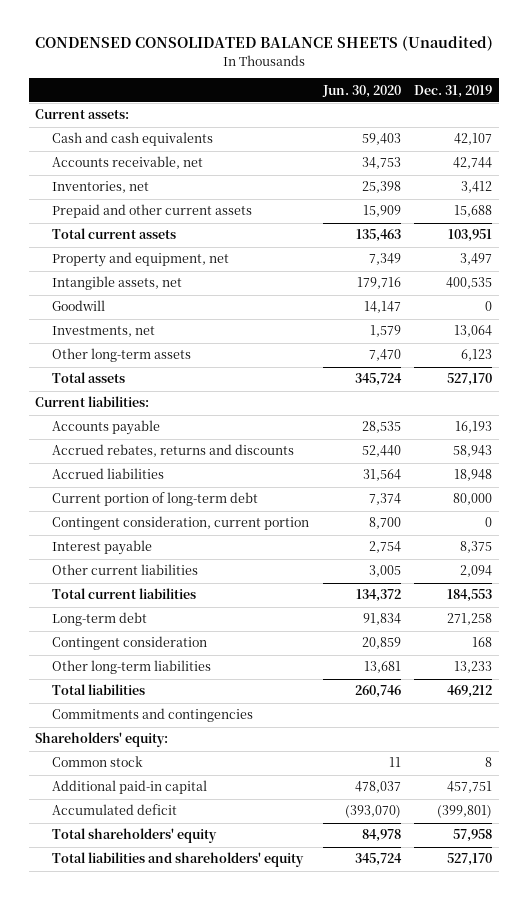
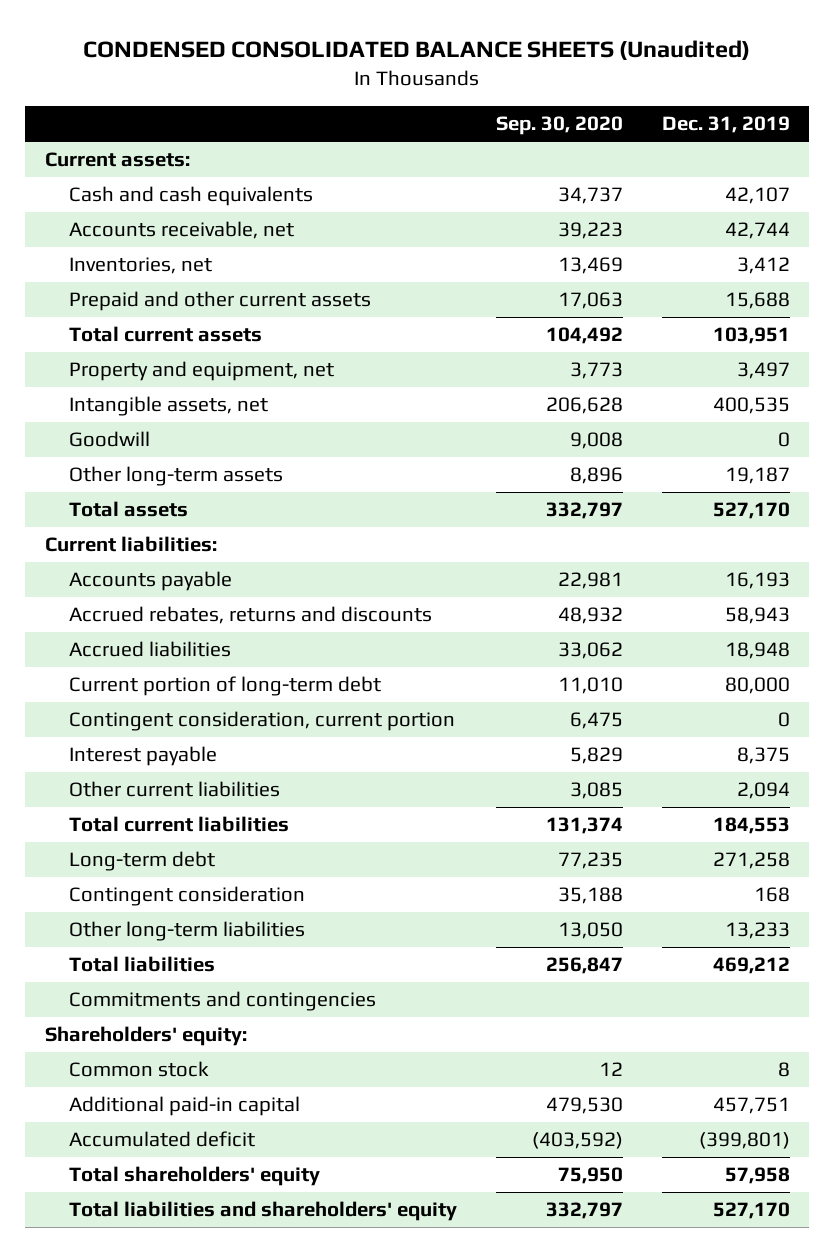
[321,84,401,98] Jun. 30, 2020 -> none
none -> [496,116,624,136] Sep. 30, 2020
[51,326,155,338] Investments, net -> none
[461,349,493,362] 6,123 -> [724,467,790,485] 19,187

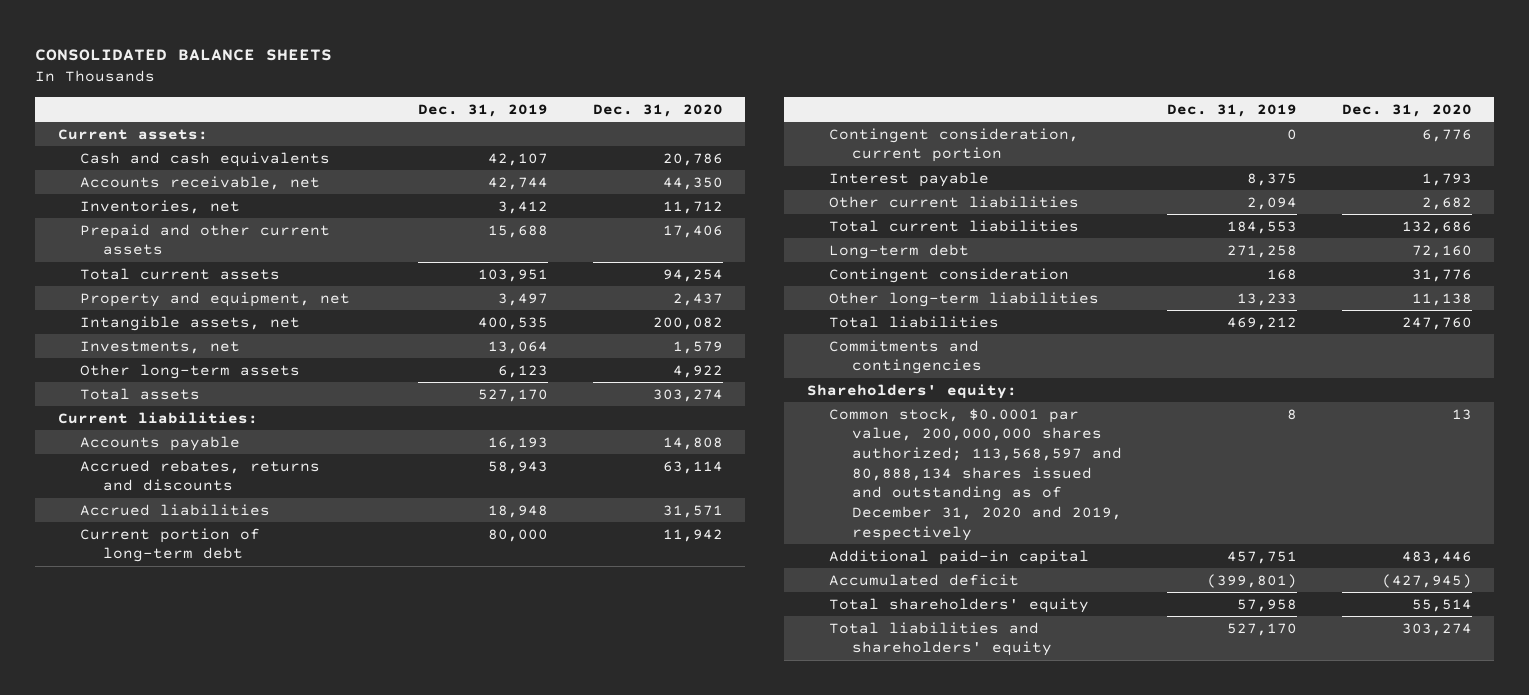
[83,40,751,61] CONDENSED CONSOLIDATED BALANCE SHEETS (Unaudited) -> [35,49,333,62] CONSOLIDATED BALANCE SHEETS
[496,116,624,136] Sep. 30, 2020 -> none
none -> [592,103,723,117] Dec. 31, 2020
[69,431,151,448] Goodwill -> none
none -> [80,340,241,354] Investments, net
[724,467,790,485] 19,187 -> [497,364,548,378] 6,123
[69,1061,210,1078] Common stock -> [829,407,1122,541] Common stock, $0.0001 par value, 200,000,000 shares authorized; 113,568,597 and 80,888,134 shares issued and outstanding as of December 31, 2020 and 2019, respectively

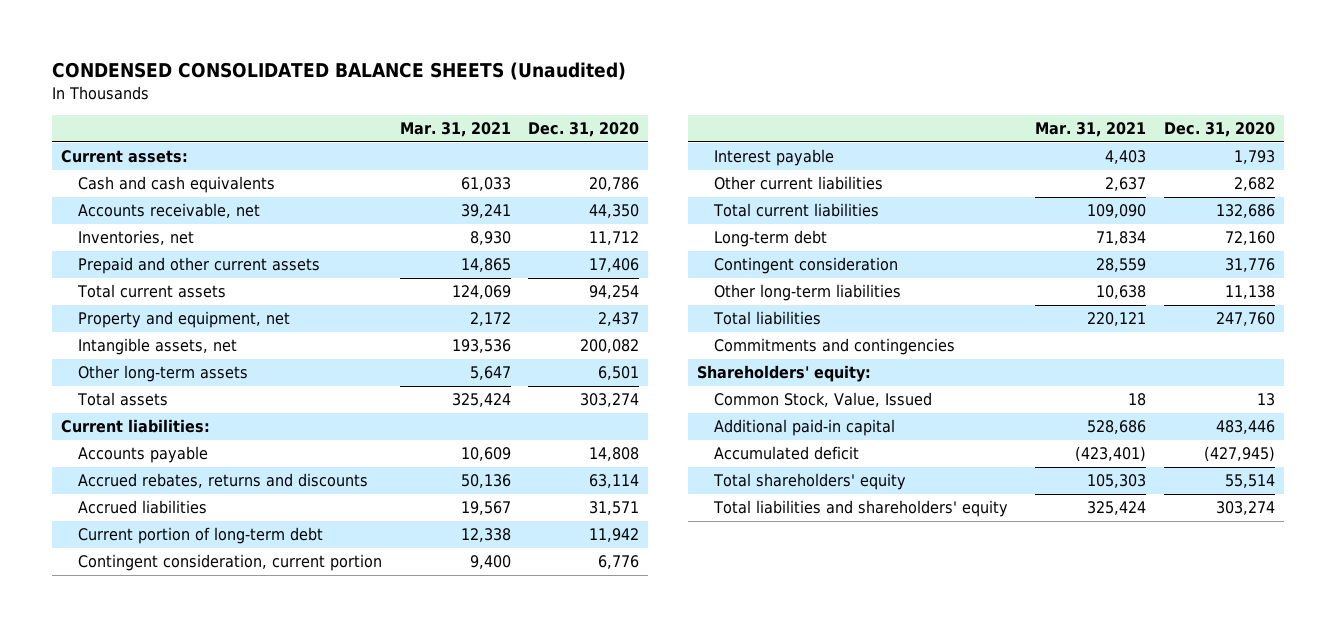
[35,49,333,62] CONSOLIDATED BALANCE SHEETS -> [52,62,627,81] CONDENSED CONSOLIDATED BALANCE SHEETS (Unaudited)
[417,103,548,117] Dec. 31, 2019 -> none
none -> [399,122,511,138] Mar. 31, 2021
[80,340,241,354] Investments, net -> none
[672,364,723,378] 4,922 -> [597,366,639,381] 6,501
[829,407,1122,541] Common stock, $0.0001 par value, 200,000,000 shares authorized; 113,568,597 and 80,888,134 shares issued and outstanding as of December 31, 2020 and 2019, respectively -> [714,392,933,408] Common Stock, Value, Issued

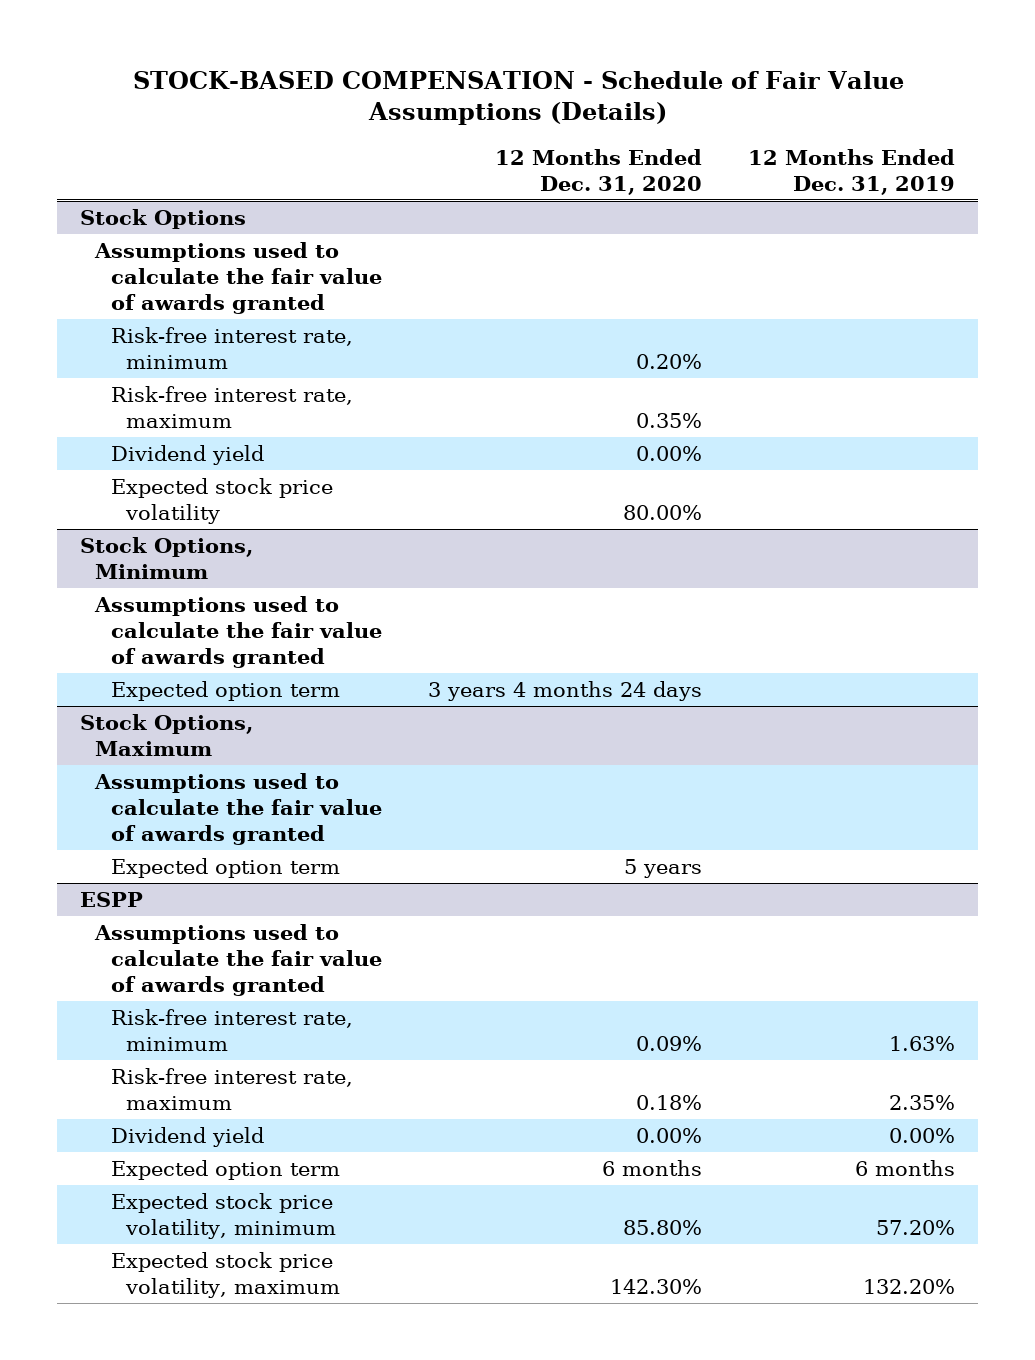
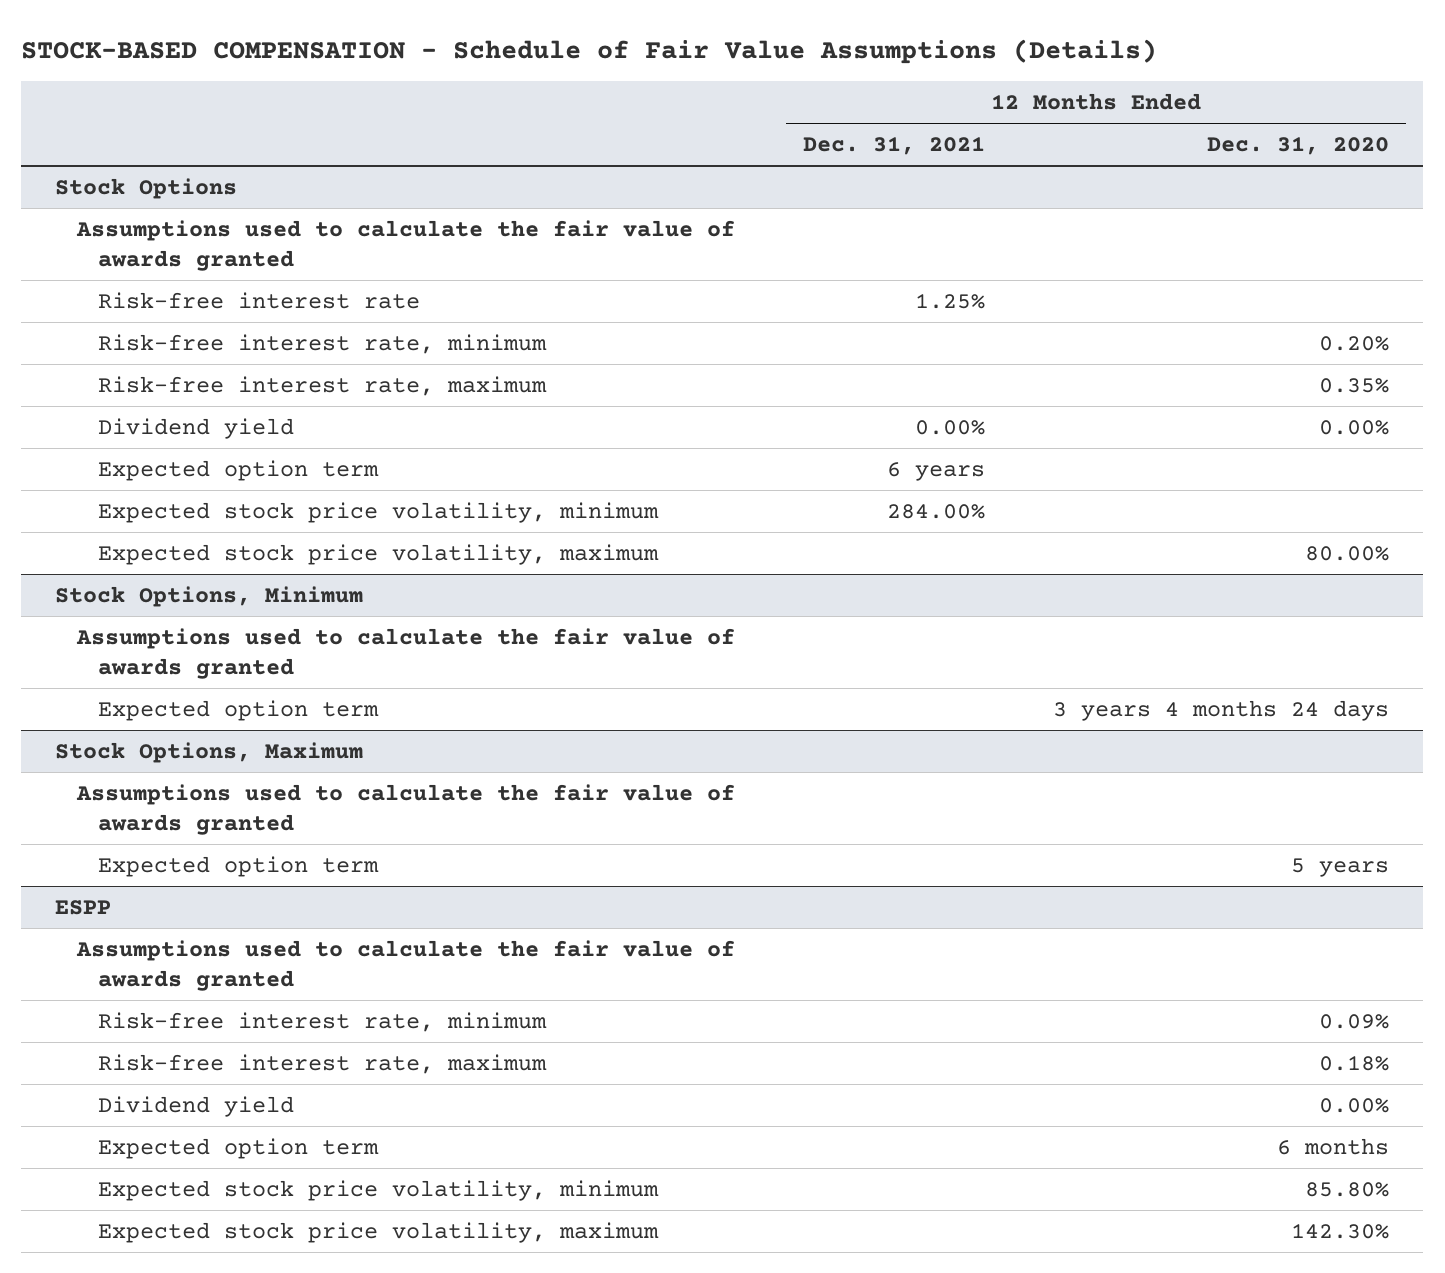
[748,148,956,195] 12 Months Ended Dec. 31, 2019 -> none
none -> [803,136,986,156] Dec. 31, 2021
none -> [98,291,421,309] Risk-free interest rate
none -> [98,459,380,481] Expected option term
none -> [98,501,660,523] Expected stock price volatility, minimum
[110,477,333,524] Expected stock price volatility -> [98,543,660,565] Expected stock price volatility, maximum

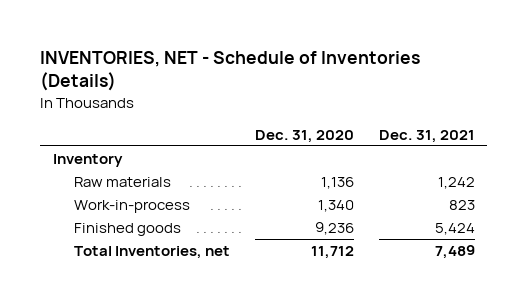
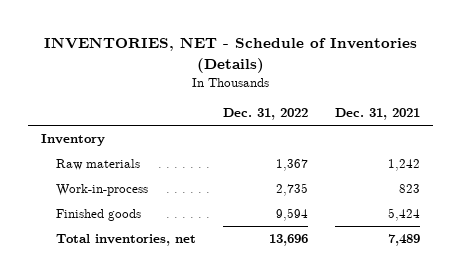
[254,129,354,143] Dec. 31, 2020 -> none
none -> [223,108,309,121] Dec. 31, 2022
[73,245,230,259] Total Inventories, net -> [56,234,197,247] Total inventories, net

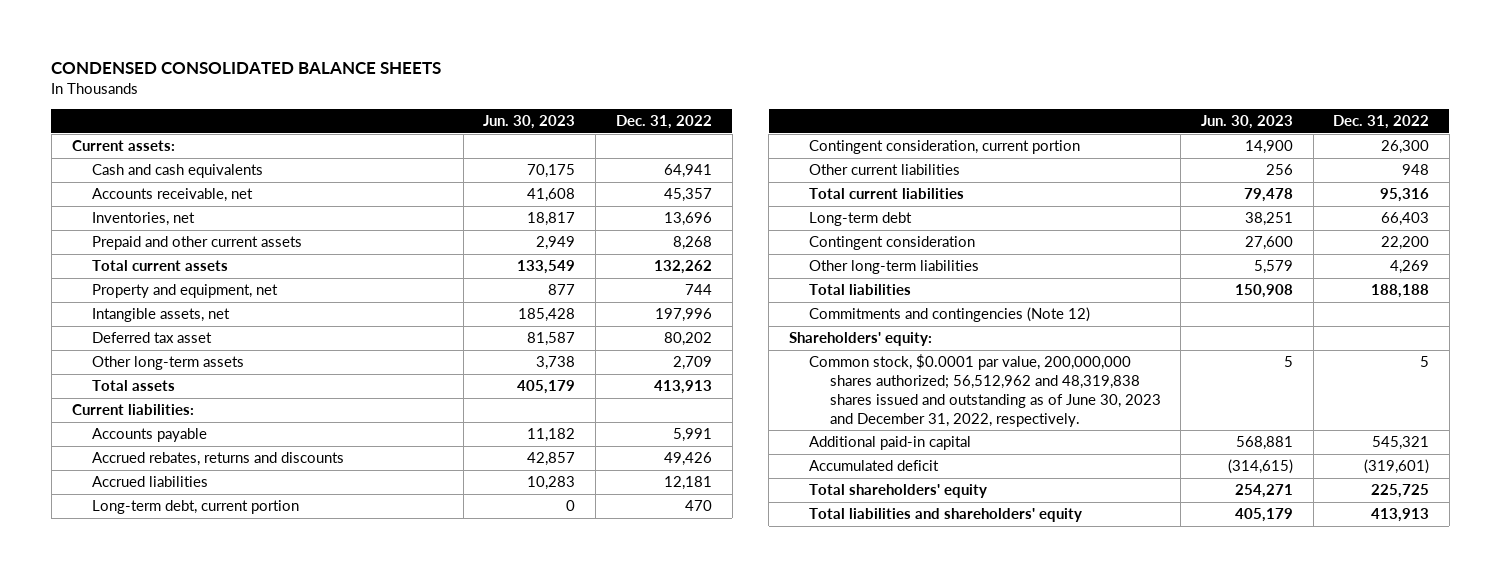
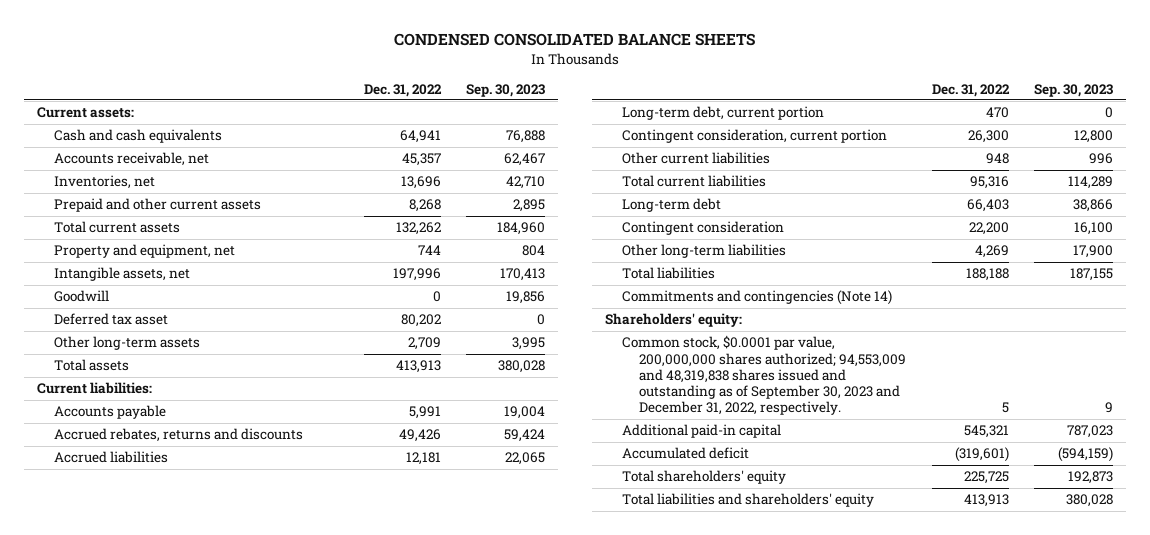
[483,114,576,129] Jun. 30, 2023 -> none
none -> [466,83,546,97] Sep. 30, 2023
none -> [53,290,109,303] Goodwill
[809,307,1091,323] Commitments and contingencies (Note 12) -> [621,290,892,306] Commitments and contingencies (Note 14)
[809,354,1161,427] Common stock, $0.0001 par value, 200,000,000 shares authorized; 56,512,962 and 48,319,838 shares issued and outstanding as of June 30, 2023 and December 31, 2022, respectively. -> [621,335,907,416] Common stock, $0.0001 par value, 200,000,000 shares authorized; 94,553,009 and 48,319,838 shares issued and outstanding as of September 30, 2023 and December 31, 2022, respectively.

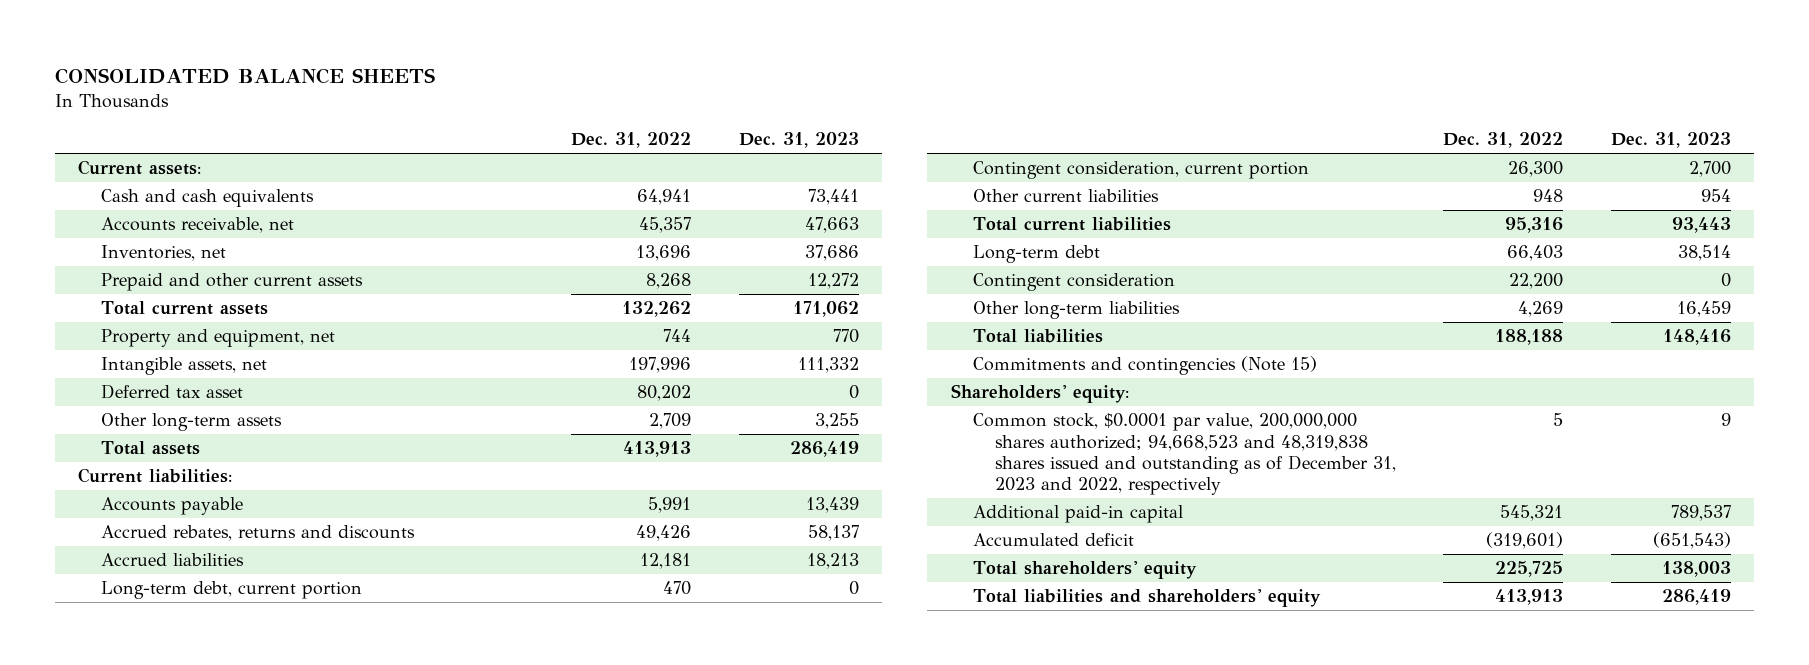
[394,33,756,47] CONDENSED CONSOLIDATED BALANCE SHEETS -> [54,67,435,84] CONSOLIDATED BALANCE SHEETS
[466,83,546,97] Sep. 30, 2023 -> none
none -> [738,132,859,149] Dec. 31, 2023
[53,290,109,303] Goodwill -> none
[621,290,892,306] Commitments and contingencies (Note 14) -> [972,356,1317,376] Commitments and contingencies (Note 15)
[621,335,907,416] Common stock, $0.0001 par value, 200,000,000 shares authorized; 94,553,009 and 48,319,838 shares issued and outstanding as of September 30, 2023 and December 31, 2022, respectively. -> [972,413,1397,495] Common stock, $0.0001 par value, 200,000,000 shares authorized; 94,668,523 and 48,319,838 shares issued and outstanding as of December 31, 2023 and 2022, respectively

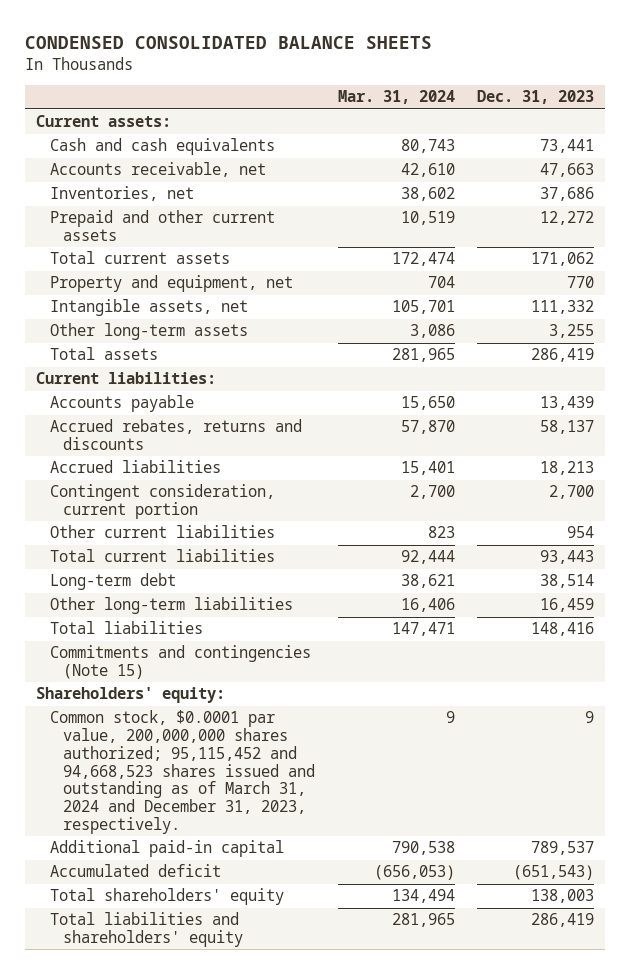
[54,67,435,84] CONSOLIDATED BALANCE SHEETS -> [25,35,433,49] CONDENSED CONSOLIDATED BALANCE SHEETS
[571,132,692,149] Dec. 31, 2022 -> none
none -> [337,90,455,105] Mar. 31, 2024
[100,384,243,400] Deferred tax asset -> none
[100,581,362,600] Long-term debt, current portion -> none
[972,273,1175,292] Contingent consideration -> none
[972,413,1397,495] Common stock, $0.0001 par value, 200,000,000 shares authorized; 94,668,523 and 48,319,838 shares issued and outstanding as of December 31, 2023 and 2022, respectively -> [49,710,316,834] Common stock, $0.0001 par value, 200,000,000 shares authorized; 95,115,452 and 94,668,523 shares issued and outstanding as of March 31, 2024 and December 31, 2023, respectively.

